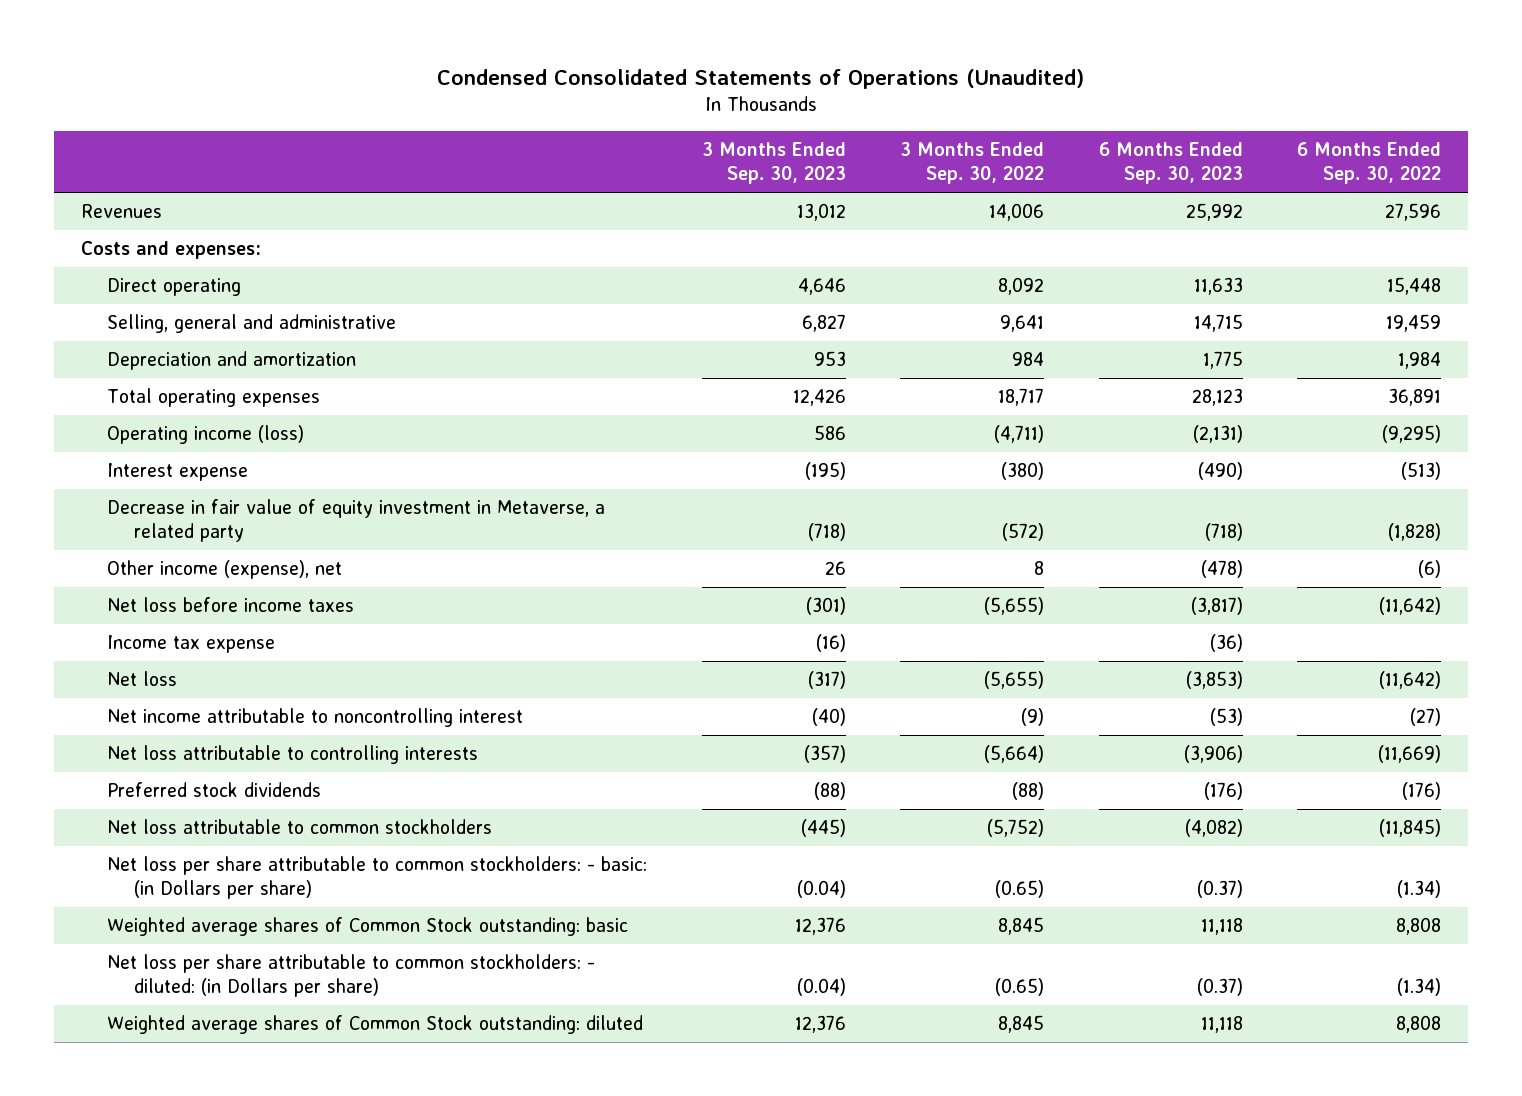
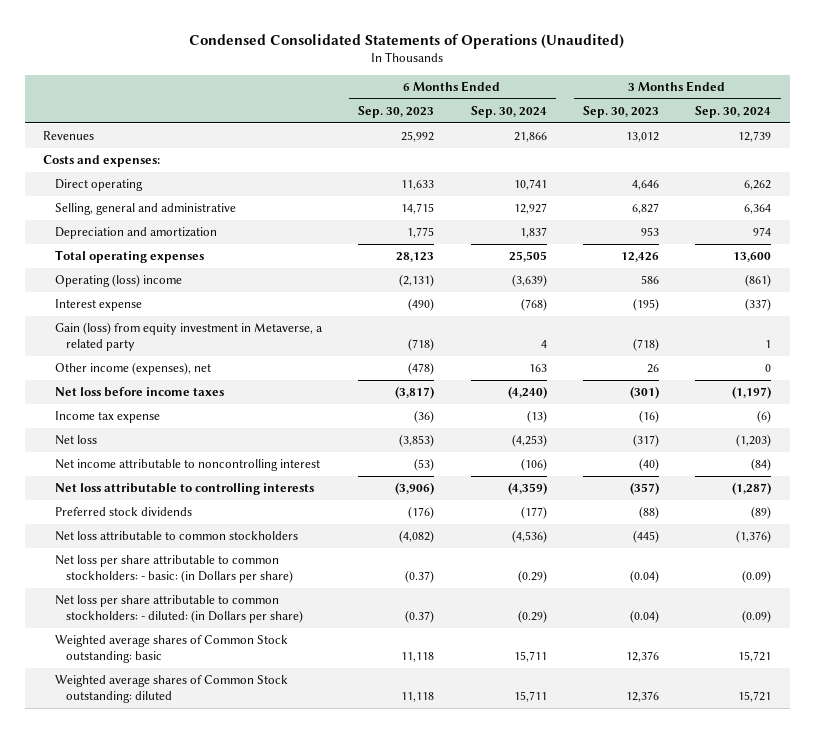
[900,142,1045,185] 3 Months Ended Sep. 30, 2022 -> none
[1296,142,1441,185] 6 Months Ended Sep. 30, 2022 -> none
none -> [470,105,547,118] Sep. 30, 2024
none -> [695,105,772,118] Sep. 30, 2024
[107,425,305,445] Operating income (loss) -> [54,274,182,288] Operating (loss) income
[107,499,606,543] Decrease in fair value of equity investment in Metaverse, a related party -> [54,322,323,352] Gain (loss) from equity investment in Metaverse, a related party
[107,560,343,580] Other income (expense), net -> [54,362,211,376] Other income (expenses), net
[107,917,629,937] Weighted average shares of Common Stock outstanding: basic -> [54,635,288,664] Weighted average shares of Common Stock outstanding: basic

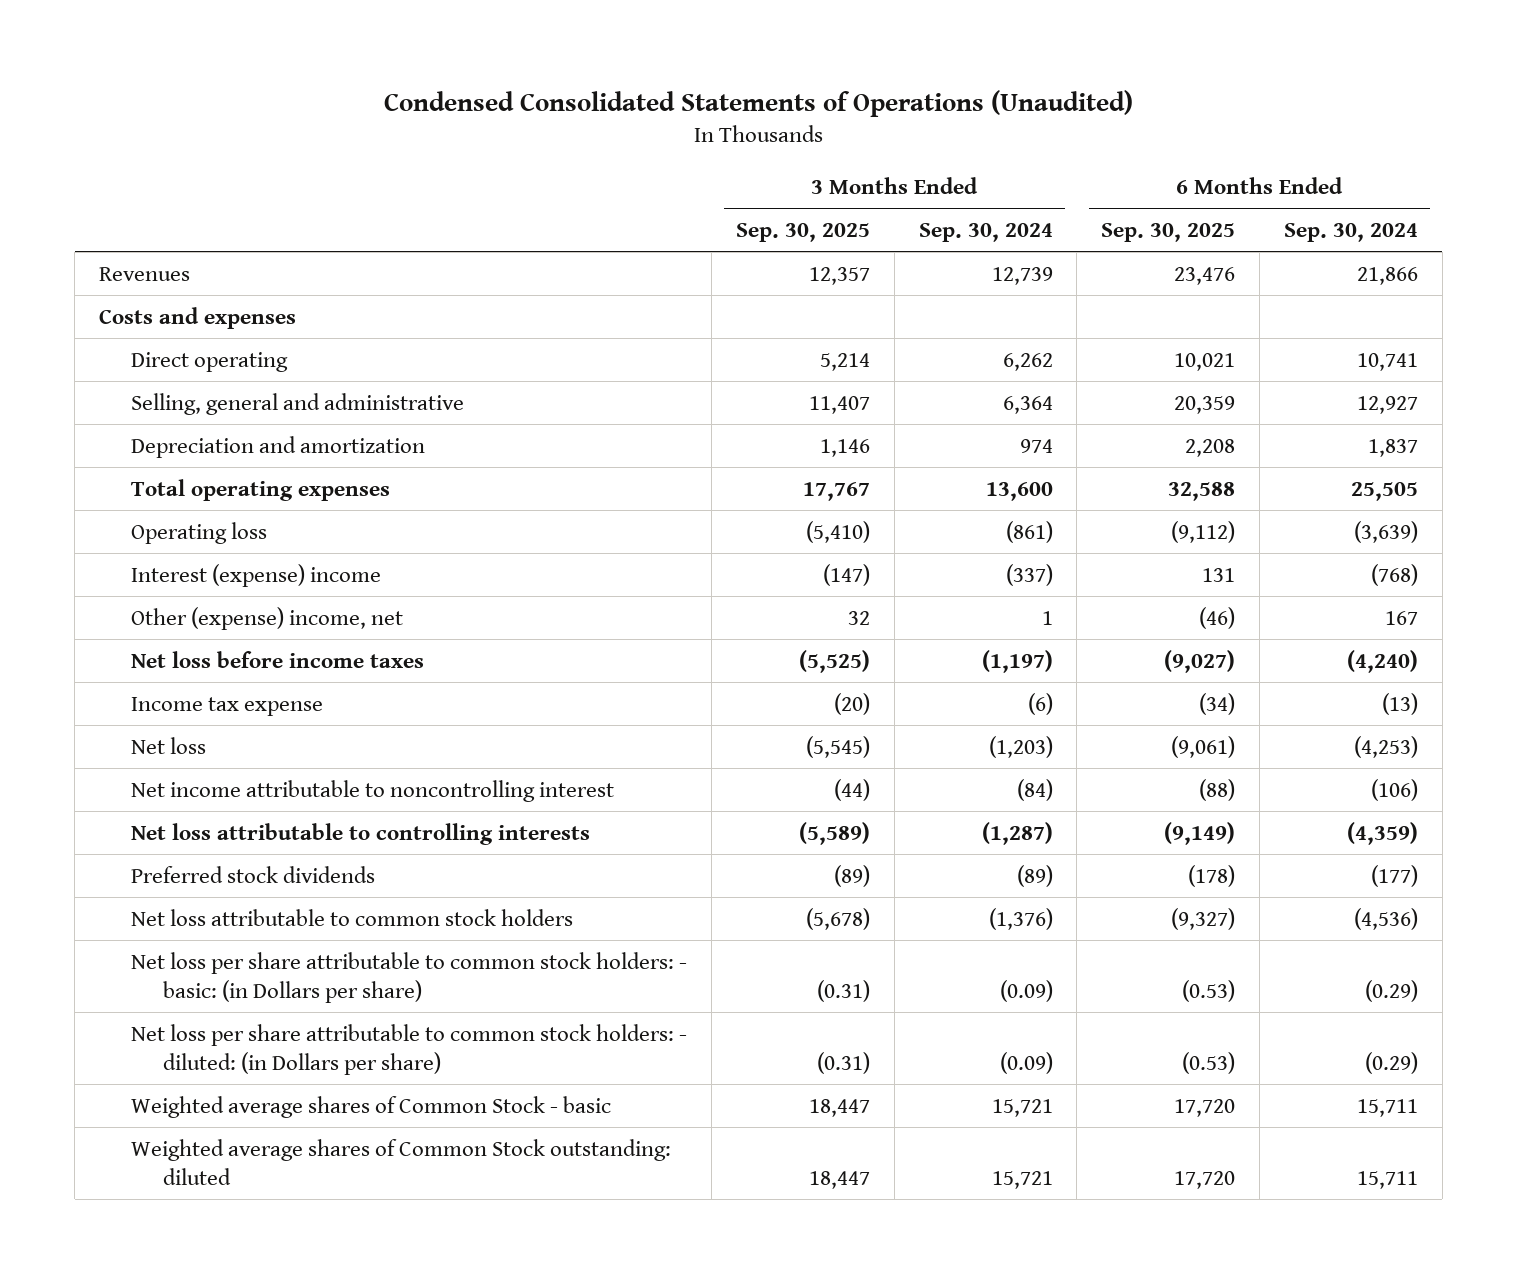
[358,105,435,118] Sep. 30, 2023 -> none
[583,105,660,118] Sep. 30, 2023 -> none
none -> [735,222,870,242] Sep. 30, 2025
none -> [1101,222,1236,242] Sep. 30, 2025
[42,155,160,168] Costs and expenses: -> [99,306,297,329] Costs and expenses
[54,322,323,352] Gain (loss) from equity investment in Metaverse, a related party -> none
[54,274,182,288] Operating (loss) income -> [131,521,268,544] Operating loss
[54,299,142,312] Interest expense -> [131,563,382,587] Interest (expense) income
[54,362,211,376] Other income (expenses), net -> [131,606,404,630] Other (expense) income, net
[528,364,547,373] 163 -> [1384,610,1418,625] 167
[765,364,772,373] 0 -> [1041,610,1053,625] 1
[54,531,298,542] Net loss attributable to common stockholders -> [131,908,574,926] Net loss attributable to common stock holders
[54,555,294,584] Net loss per share attributable to common stockholders: - basic: (in Dollars per share) -> [131,951,688,1003] Net loss per share attributable to common stock holders: - basic: (in Dollars per share)
[54,595,304,624] Net loss per share attributable to common stockholders: - diluted: (in Dollars per share) -> [131,1023,688,1075] Net loss per share attributable to common stock holders: - diluted: (in Dollars per share)
[54,635,288,664] Weighted average shares of Common Stock outstanding: basic -> [131,1095,612,1118] Weighted average shares of Common Stock - basic

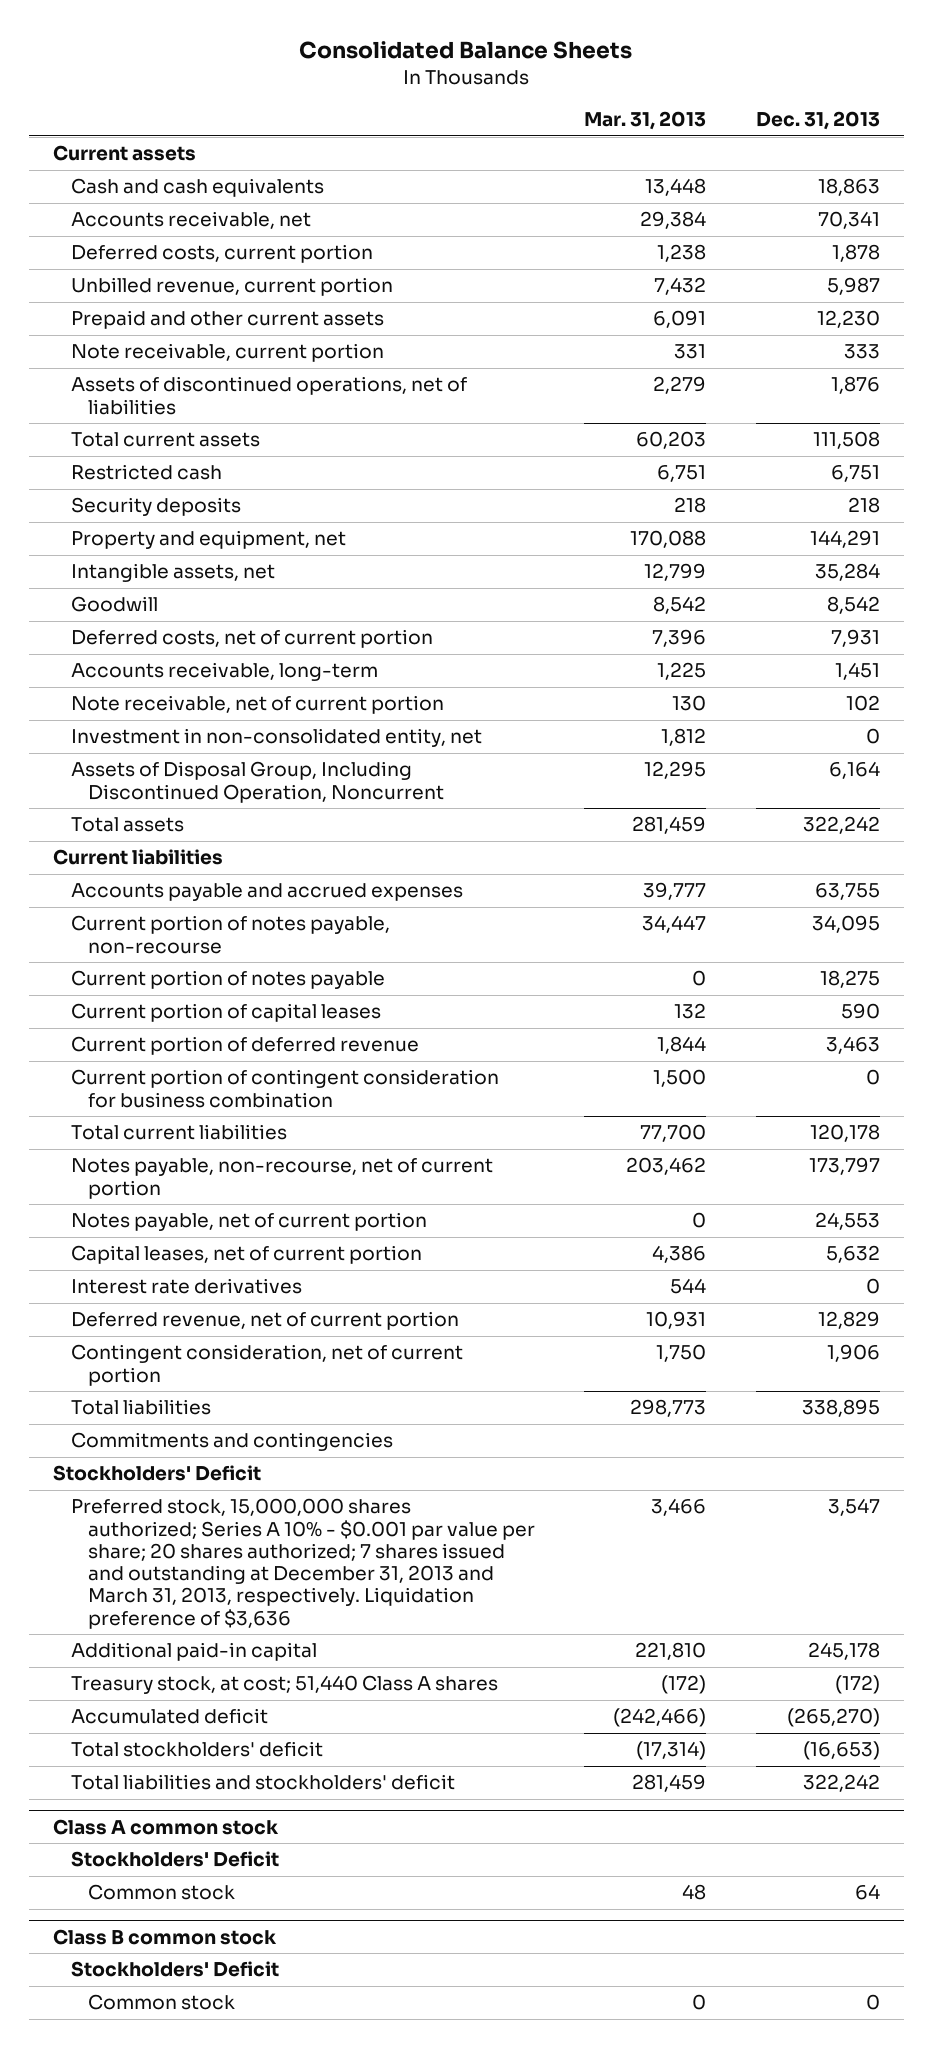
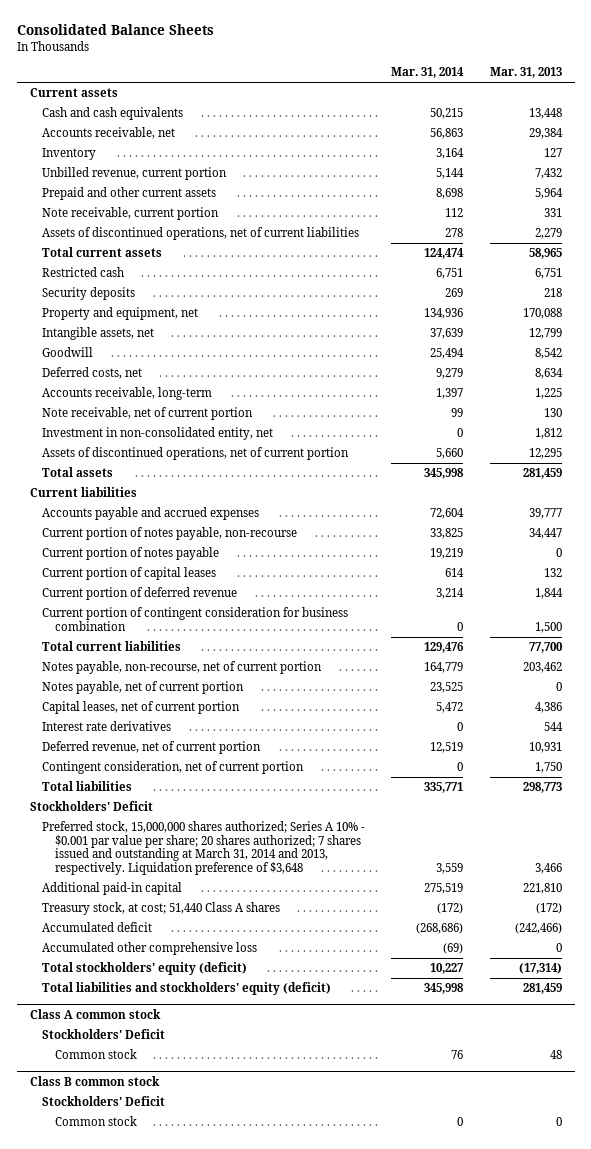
[755,111,880,131] Dec. 31, 2013 -> none
none -> [391,67,465,79] Mar. 31, 2014
[70,244,373,264] Deferred costs, current portion -> none
none -> [42,148,97,161] Inventory
[653,310,707,329] 6,091 -> [534,188,563,200] 5,964
[70,376,467,415] Assets of discontinued operations, net of liabilities -> [42,227,360,241] Assets of discontinued operations, net of current liabilities
[636,431,707,450] 60,203 -> [528,248,562,260] 58,965
[70,629,433,649] Deferred costs, net of current portion -> [42,367,143,380] Deferred costs, net
[652,629,707,648] 7,396 -> [534,368,563,380] 8,634
[70,761,445,803] Assets of Disposal Group, Including Discontinued Operation, Noncurrent -> [42,447,350,461] Assets of discontinued operations, net of current portion
[70,1432,393,1452] Commitments and contingencies -> none
[70,1498,536,1629] Preferred stock, 15,000,000 shares authorized; Series A 10% - $0.001 par value per share; 20 shares authorized; 7 shares issued and outstanding at December 31, 2013 and March 31, 2013, respectively. Liquidation preference of $3,636 -> [42,821,366,876] Preferred stock, 15,000,000 shares authorized; Series A 10% - $0.001 par value per share; 20 shares authorized; 7 shares issued and outstanding at March 31, 2014 and 2013, respectively. Liquidation preference of $3,648
none -> [42,942,258,956] Accumulated other comprehensive loss
[70,1741,323,1758] Total stockholders' deficit -> [42,962,248,976] Total stockholders' equity (deficit)
[70,1774,455,1791] Total liabilities and stockholders' deficit -> [42,982,332,996] Total liabilities and stockholders' equity (deficit)

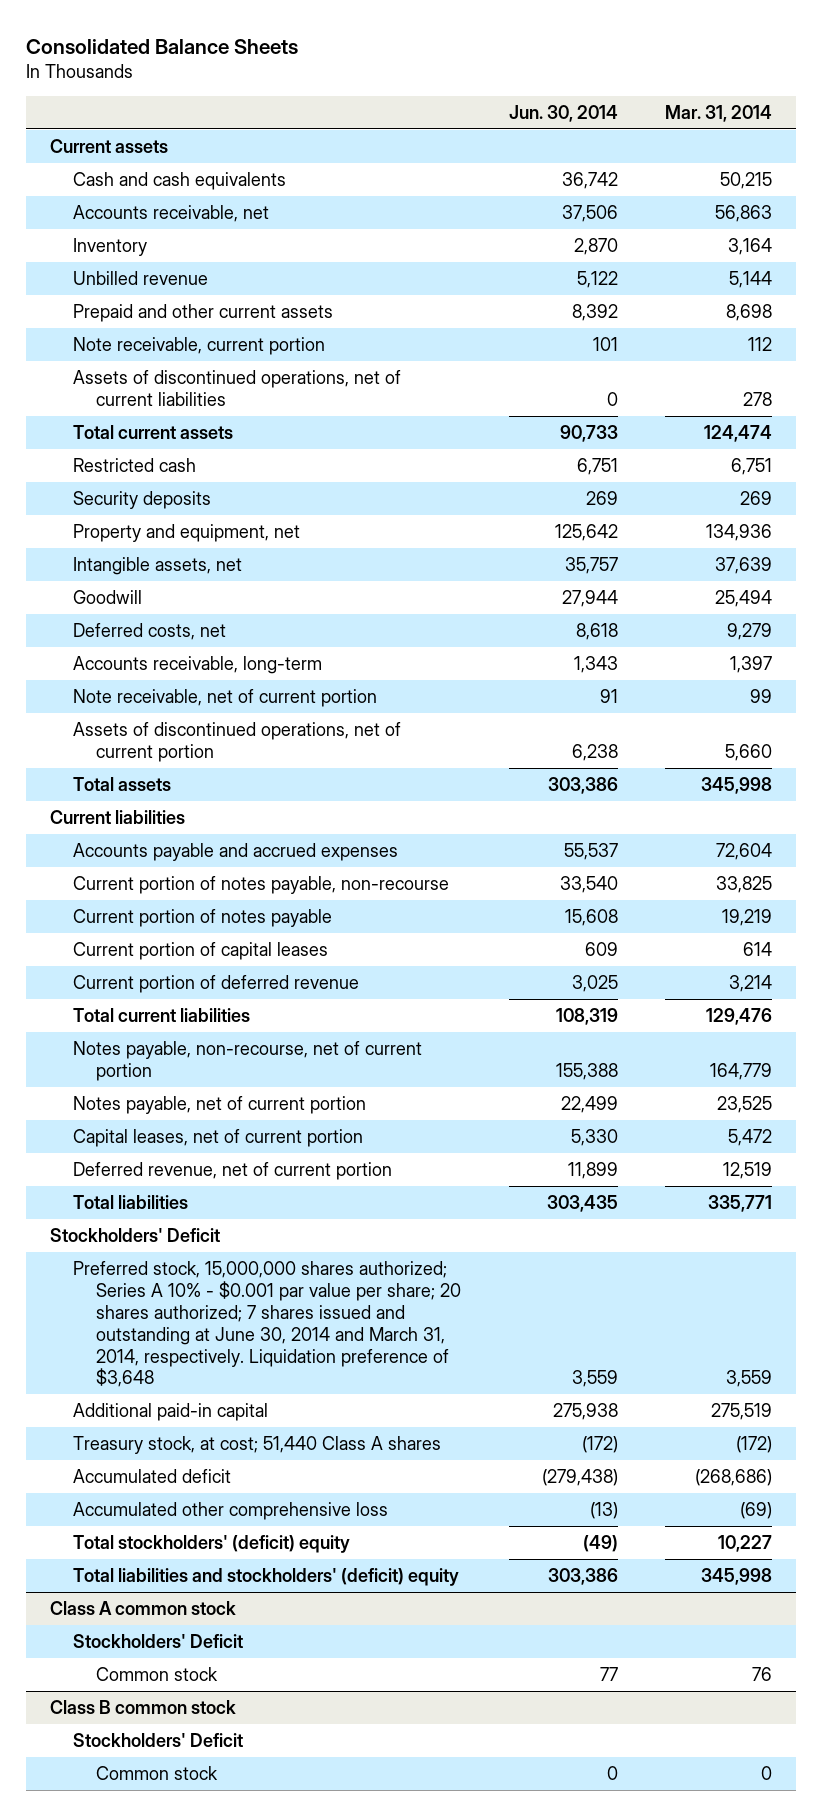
[489,67,562,79] Mar. 31, 2013 -> none
none -> [508,104,618,122] Jun. 30, 2014
[42,167,228,181] Unbilled revenue, current portion -> [73,270,209,285] Unbilled revenue
[42,427,274,441] Investment in non-consolidated entity, net -> none
[42,607,349,631] Current portion of contingent consideration for business combination -> none
[42,721,172,732] Interest rate derivatives -> none
[42,761,305,775] Contingent consideration, net of current portion -> none
[42,821,366,876] Preferred stock, 15,000,000 shares authorized; Series A 10% - $0.001 par value per share; 20 shares authorized; 7 shares issued and outstanding at March 31, 2014 and 2013, respectively. Liquidation preference of $3,648 -> [73,1260,462,1388] Preferred stock, 15,000,000 shares authorized; Series A 10% - $0.001 par value per share; 20 shares authorized; 7 shares issued and outstanding at June 30, 2014 and March 31, 2014, respectively. Liquidation preference of $3,648
[42,962,248,976] Total stockholders' equity (deficit) -> [73,1534,351,1553] Total stockholders' (deficit) equity
[42,982,332,996] Total liabilities and stockholders' equity (deficit) -> [73,1567,460,1586] Total liabilities and stockholders' (deficit) equity

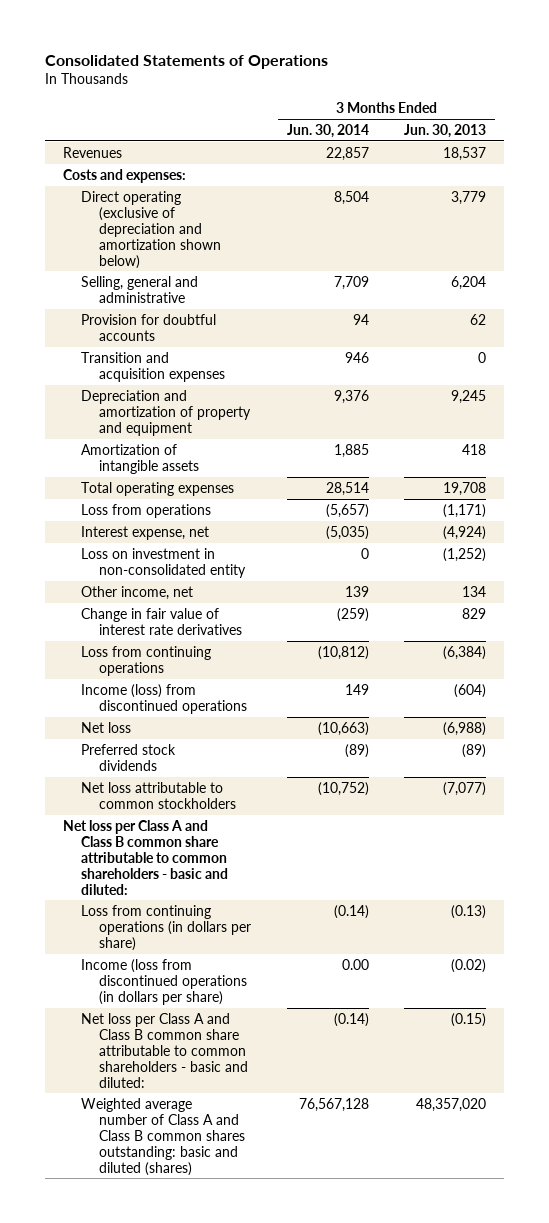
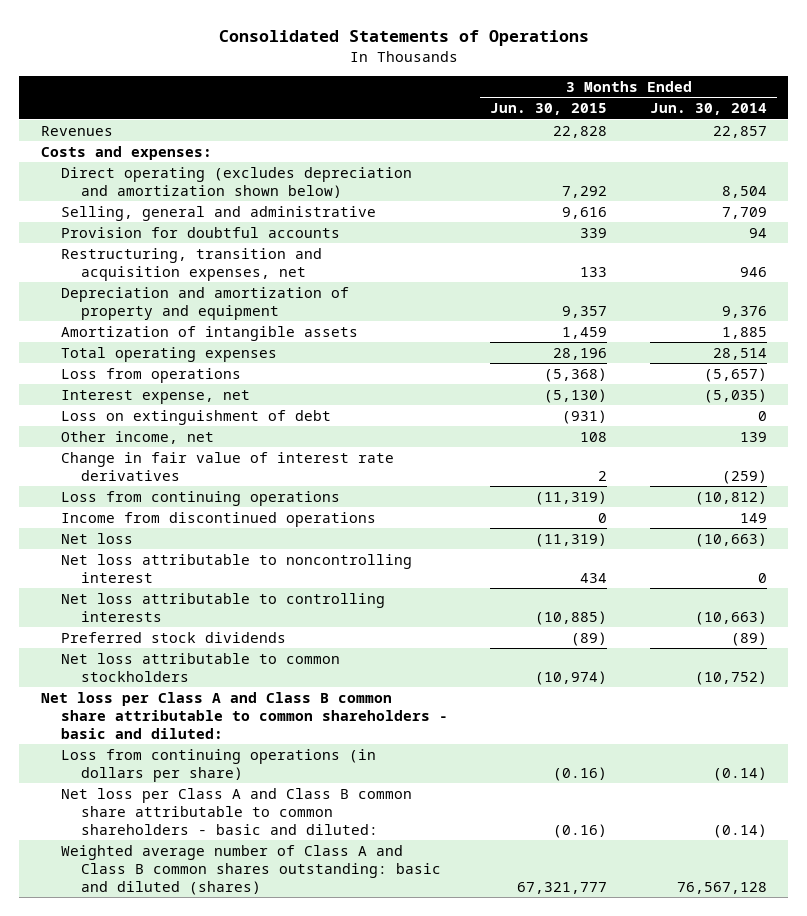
[404,123,487,138] Jun. 30, 2013 -> none
none -> [490,103,608,116] Jun. 30, 2015
[81,190,221,269] Direct operating (exclusive of depreciation and amortization shown below) -> [60,166,412,198] Direct operating (excludes depreciation and amortization shown below)
[81,351,225,382] Transition and acquisition expenses -> [60,247,322,281] Restructuring, transition and acquisition expenses, net
[81,547,246,578] Loss on investment in non-consolidated entity -> none
none -> [60,409,331,425] Loss on extinguishment of debt
[81,683,247,714] Income (loss) from discontinued operations -> [60,511,376,527] Income from discontinued operations
none -> [60,553,412,583] Net loss attributable to noncontrolling interest
none -> [60,592,385,622] Net loss attributable to controlling interests
[81,958,247,1005] Income (loss from discontinued operations (in dollars per share) -> none

